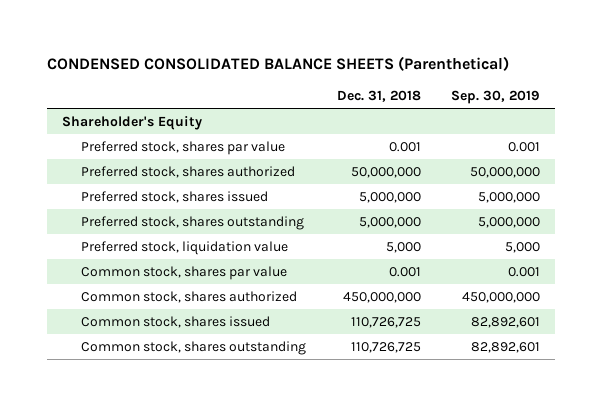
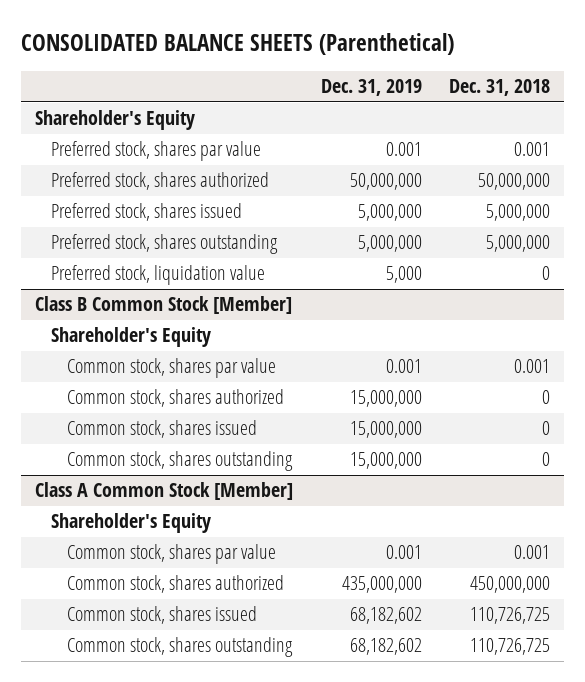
[47,56,510,72] CONDENSED CONSOLIDATED BALANCE SHEETS (Parenthetical) -> [20,33,454,56] CONSOLIDATED BALANCE SHEETS (Parenthetical)
[451,90,541,105] Sep. 30, 2019 -> none
none -> [320,79,422,97] Dec. 31, 2019
[385,242,421,254] 5,000 -> [542,266,551,281] 0
none -> [34,296,292,315] Class B Common Stock [Member]
none -> [51,327,212,348] Shareholder's Equity
none -> [67,389,285,408] Common stock, shares authorized
none -> [67,420,258,439] Common stock, shares issued
none -> [67,451,294,472] Common stock, shares outstanding
none -> [34,482,293,501] Class A Common Stock [Member]
none -> [51,513,212,534] Shareholder's Equity
none -> [67,544,277,565] Common stock, shares par value

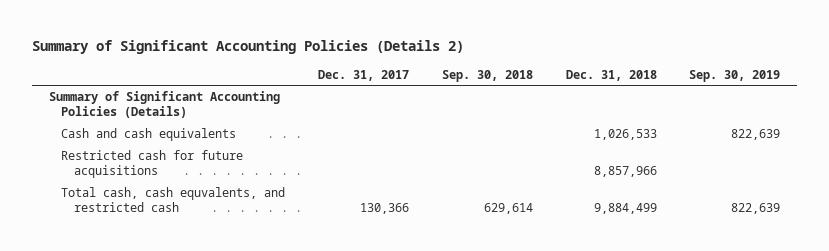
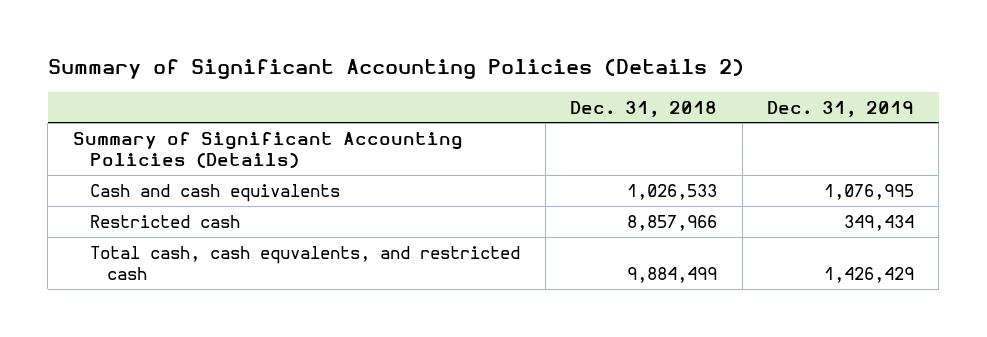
[318,69,410,81] Dec. 31, 2017 -> none
[441,69,533,82] Sep. 30, 2018 -> none
[689,69,781,82] Sep. 30, 2019 -> none
none -> [767,100,915,117] Dec. 31, 2019
[61,150,244,179] Restricted cash for future acquisitions -> [90,214,241,228] Restricted cash

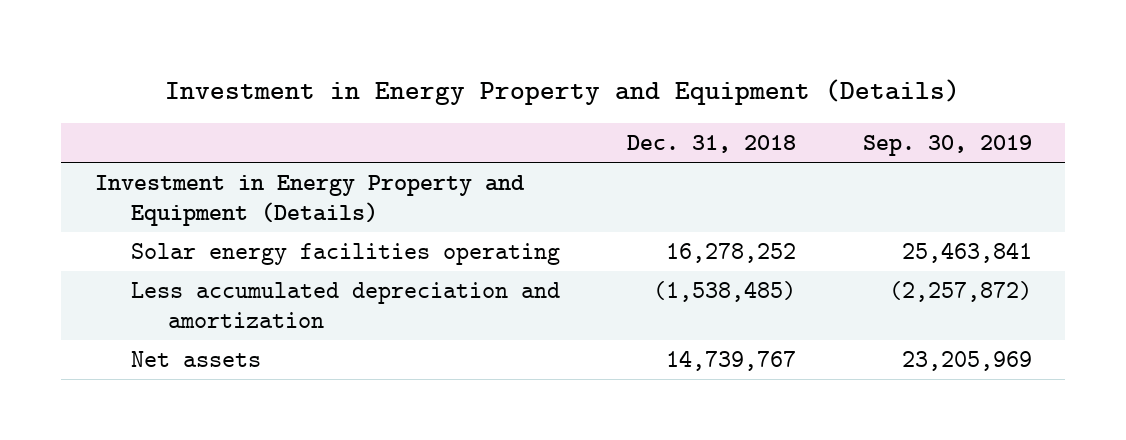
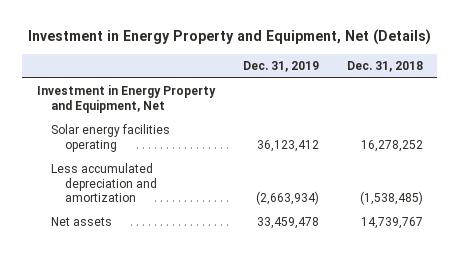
[165,79,961,106] Investment in Energy Property and Equipment (Details) -> [27,29,431,46] Investment in Energy Property and Equipment, Net (Details)
[862,135,1032,157] Sep. 30, 2019 -> none
none -> [242,61,319,73] Dec. 31, 2019
[94,174,525,226] Investment in Energy Property and Equipment (Details) -> [36,85,216,113] Investment in Energy Property and Equipment, Net

